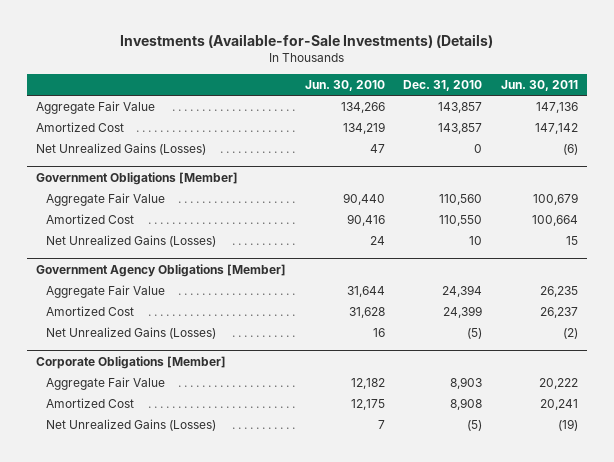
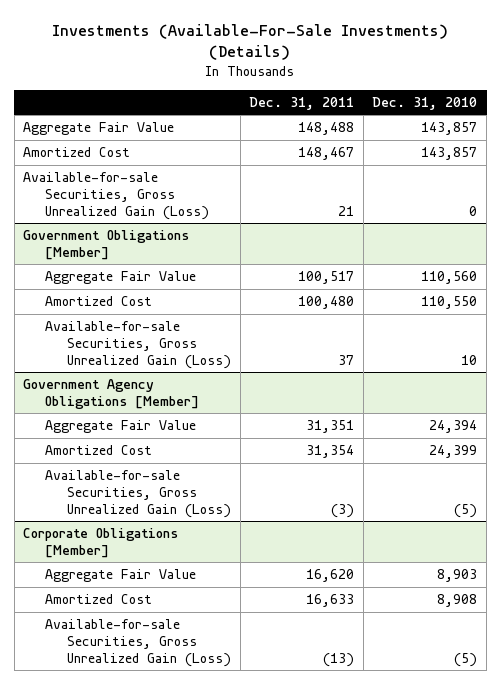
[120,33,494,48] Investments (Available-for-Sale Investments) (Details) -> [52,23,449,61] Investments (Available-For-Sale Investments) (Details)
[304,80,385,92] Jun. 30, 2010 -> none
[500,80,578,92] Jun. 30, 2011 -> none
none -> [249,96,355,110] Dec. 31, 2011
[36,142,207,155] Net Unrealized Gains (Losses) -> [23,172,210,220] Available-for-sale Securities, Gross Unrealized Gain (Loss)
[45,234,216,247] Net Unrealized Gains (Losses) -> [45,321,232,369] Available-for-sale Securities, Gross Unrealized Gain (Loss)
[45,326,216,339] Net Unrealized Gains (Losses) -> [45,470,232,518] Available-for-sale Securities, Gross Unrealized Gain (Loss)
[45,418,216,431] Net Unrealized Gains (Losses) -> [45,619,232,667] Available-for-sale Securities, Gross Unrealized Gain (Loss)

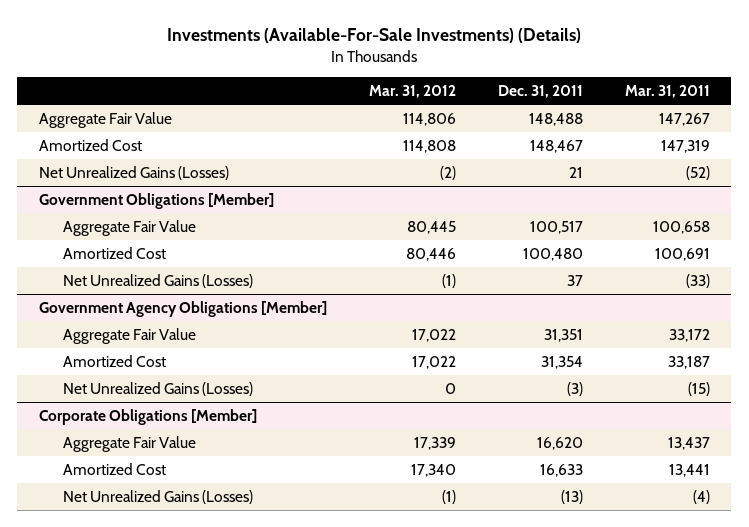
[372,96,478,110] Dec. 31, 2010 -> none
none -> [368,85,456,99] Mar. 31, 2012
none -> [624,85,710,99] Mar. 31, 2011
[23,172,210,220] Available-for-sale Securities, Gross Unrealized Gain (Loss) -> [38,165,229,180] Net Unrealized Gains (Losses)
[45,321,232,369] Available-for-sale Securities, Gross Unrealized Gain (Loss) -> [62,273,253,288] Net Unrealized Gains (Losses)
[45,470,232,518] Available-for-sale Securities, Gross Unrealized Gain (Loss) -> [62,381,253,396] Net Unrealized Gains (Losses)
[45,619,232,667] Available-for-sale Securities, Gross Unrealized Gain (Loss) -> [62,489,253,504] Net Unrealized Gains (Losses)

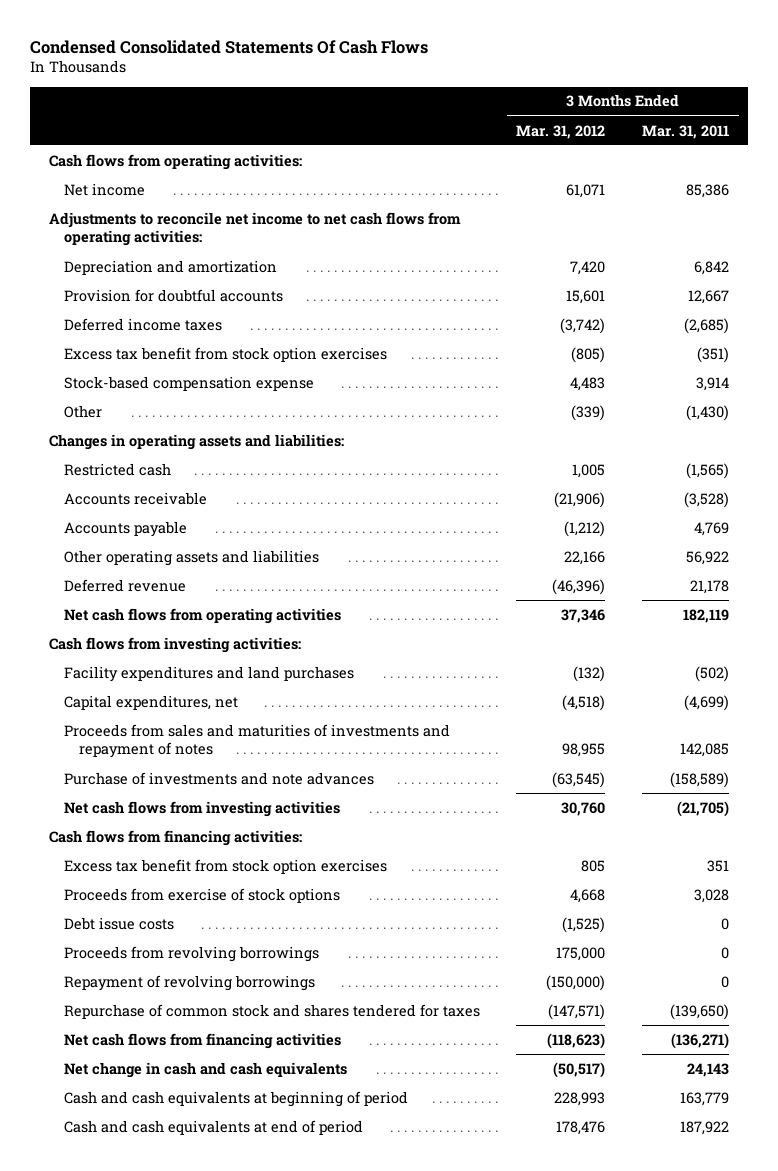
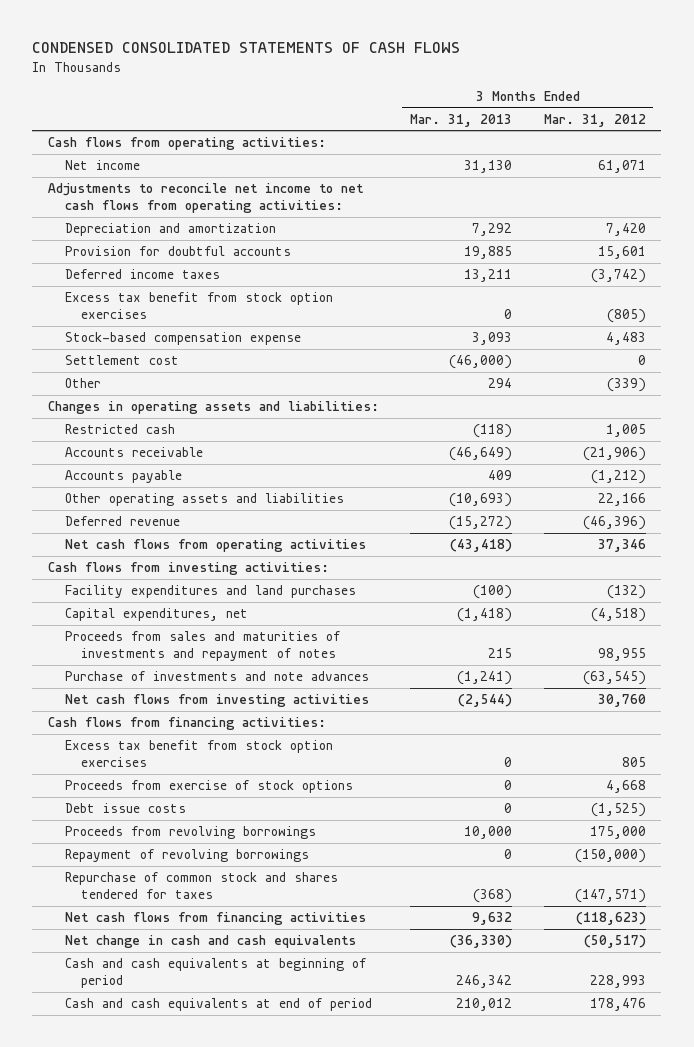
[30,39,429,54] Condensed Consolidated Statements Of Cash Flows -> [32,42,461,54] CONDENSED CONSOLIDATED STATEMENTS OF CASH FLOWS
[642,124,730,139] Mar. 31, 2011 -> none
none -> [410,113,513,127] Mar. 31, 2013
none -> [64,354,179,365] Settlement cost

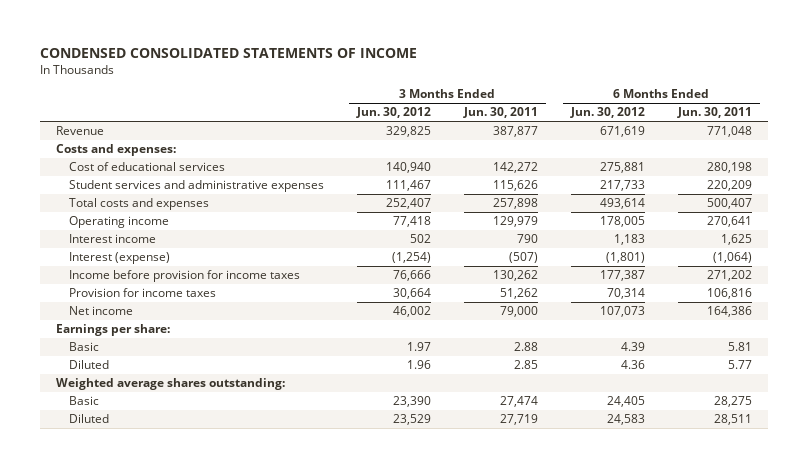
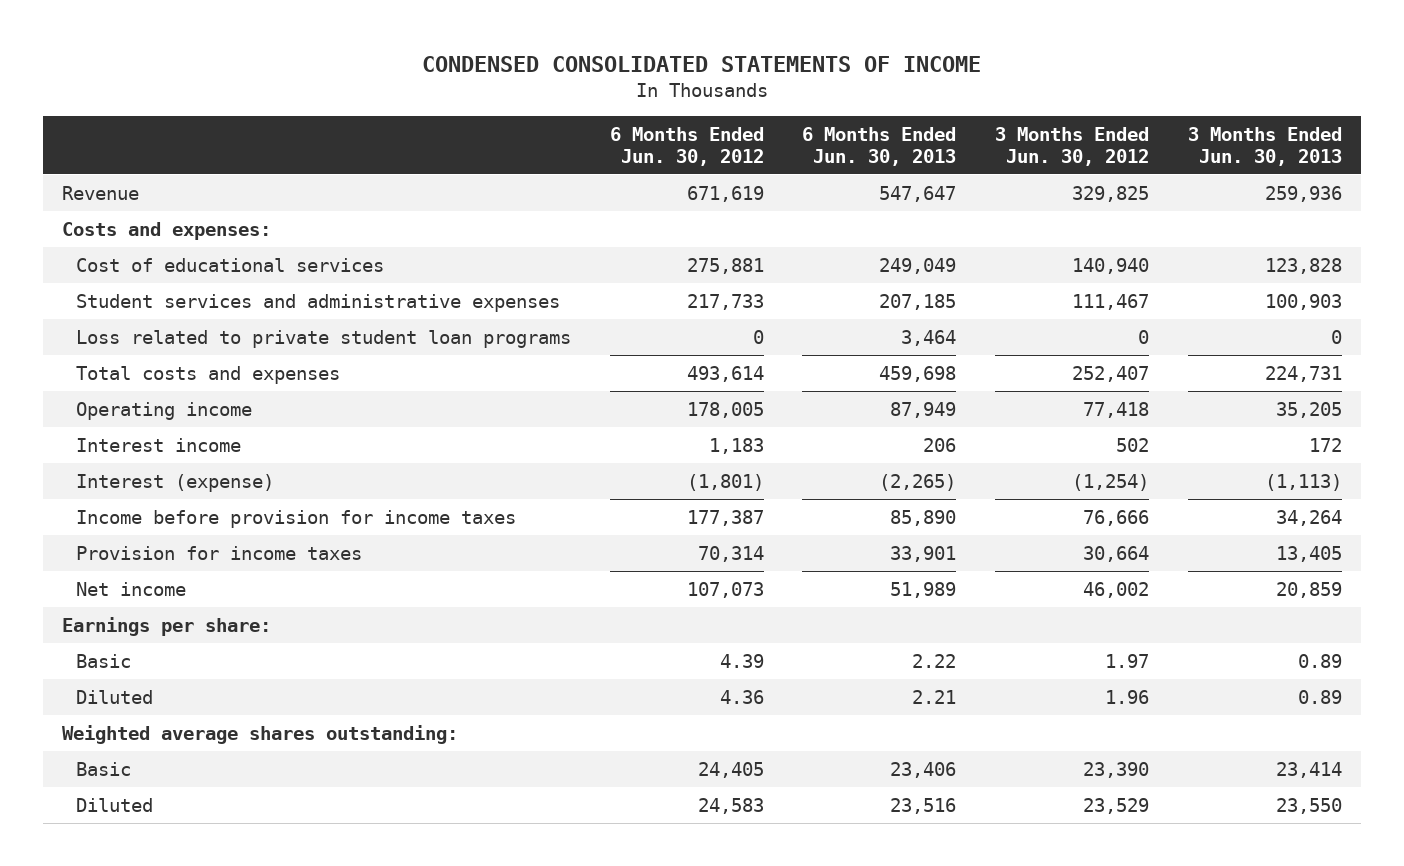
[462,107,538,119] Jun. 30, 2011 -> none
[676,107,752,119] Jun. 30, 2011 -> none
none -> [802,126,957,166] 6 Months Ended Jun. 30, 2013
none -> [1187,126,1342,166] 3 Months Ended Jun. 30, 2013
none -> [75,329,571,348] Loss related to private student loan programs

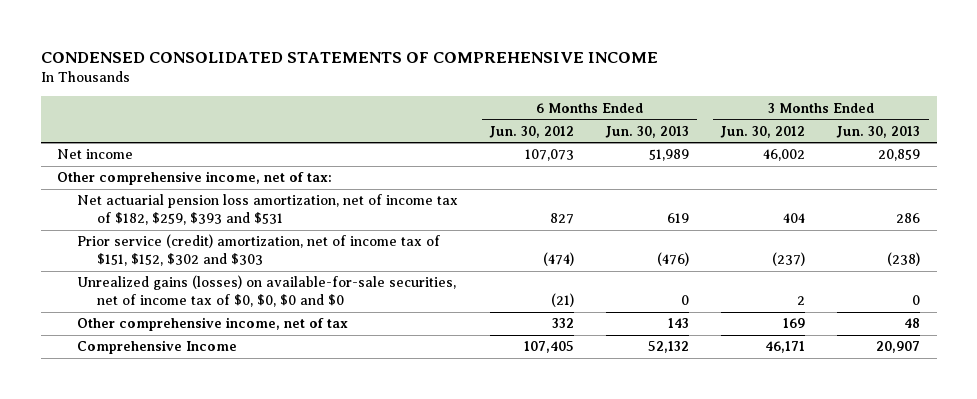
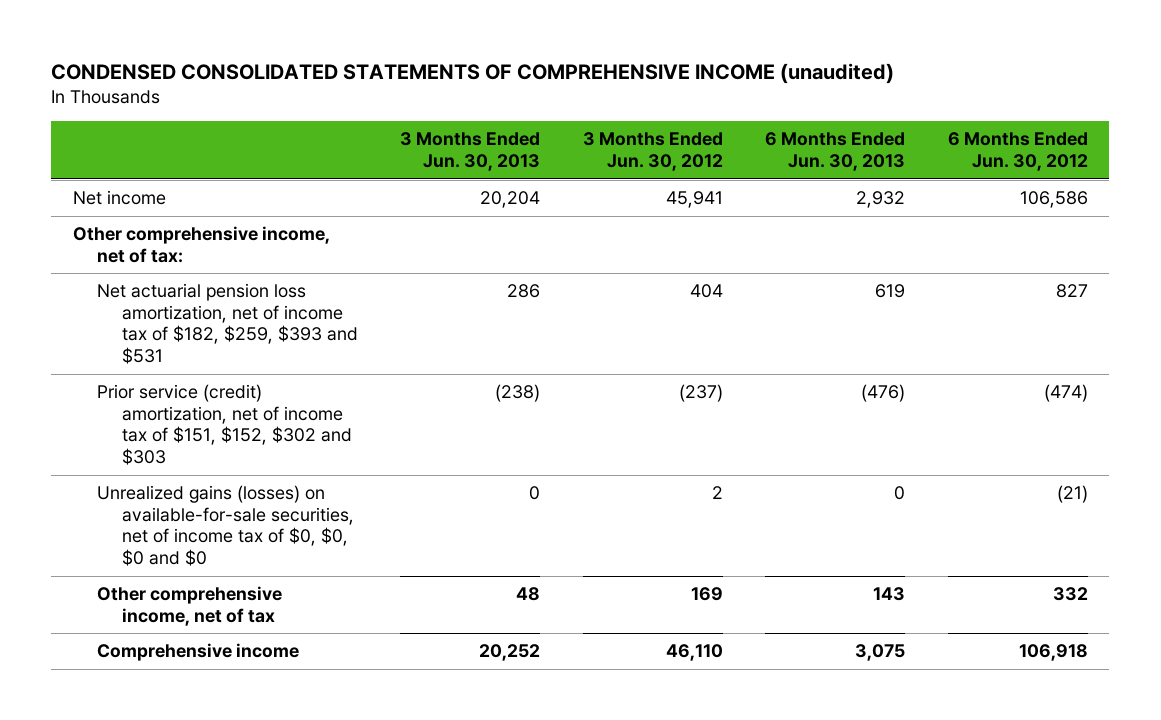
[40,51,658,63] CONDENSED CONSOLIDATED STATEMENTS OF COMPREHENSIVE INCOME -> [51,63,895,85] CONDENSED CONSOLIDATED STATEMENTS OF COMPREHENSIVE INCOME (unaudited)
[524,149,574,162] 107,073 -> [1020,191,1089,209] 106,586
[649,149,690,162] 51,989 -> [856,191,906,209] 2,932
[763,149,806,162] 46,002 -> [665,191,723,209] 45,941
[878,149,921,162] 20,859 -> [480,191,541,209] 20,204
[76,340,237,355] Comprehensive Income -> [97,643,300,662] Comprehensive income
[523,341,574,354] 107,405 -> [1019,644,1089,662] 106,918
[648,341,690,354] 52,132 -> [855,644,906,662] 3,075
[765,341,806,354] 46,171 -> [665,644,723,662] 46,110
[876,341,921,354] 20,907 -> [479,644,541,662] 20,252

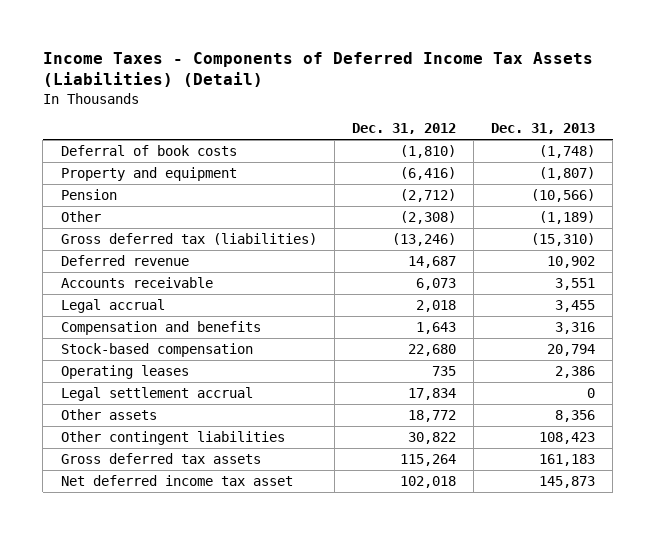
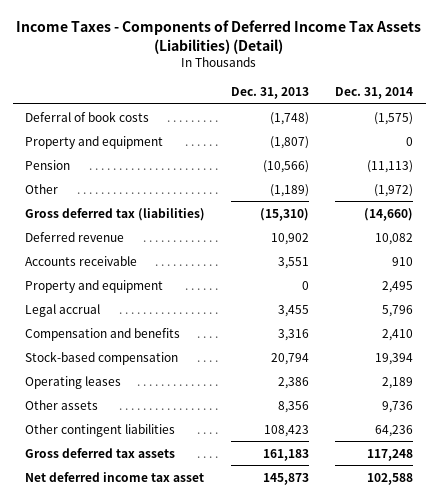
[351,123,456,135] Dec. 31, 2012 -> none
none -> [334,87,413,100] Dec. 31, 2014
none -> [25,279,164,293] Property and equipment
[60,386,253,401] Legal settlement accrual -> none

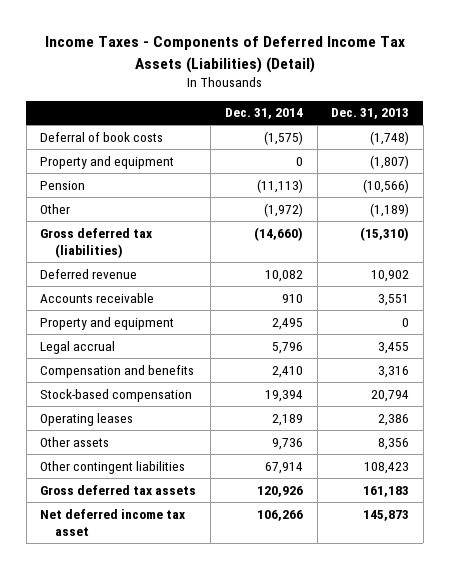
[374,424,413,437] 64,236 -> [264,461,303,474] 67,914
[366,448,413,461] 117,248 -> [256,485,303,497] 120,926
[366,472,413,485] 102,588 -> [256,509,303,521] 106,266

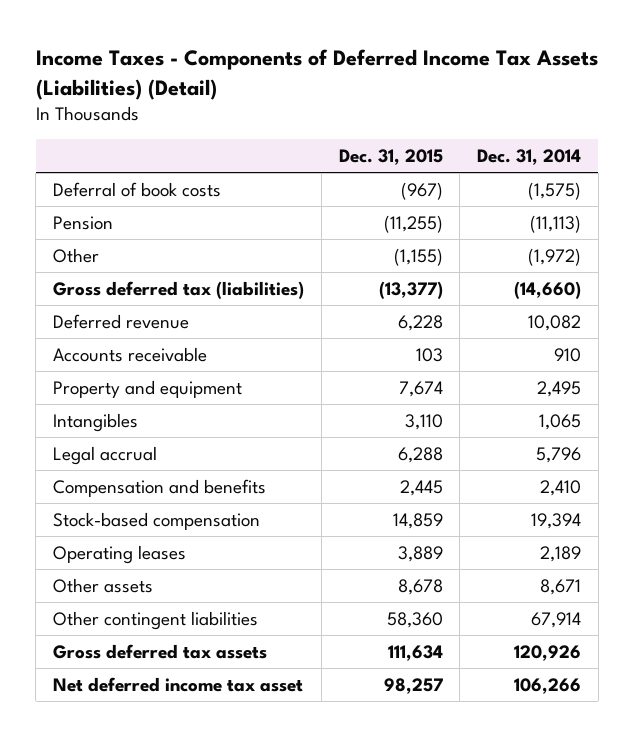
[331,108,410,120] Dec. 31, 2013 -> none
none -> [338,148,443,165] Dec. 31, 2015
[40,155,175,169] Property and equipment -> none
none -> [52,412,138,432] Intangibles
[271,437,303,450] 9,736 -> [540,578,582,595] 8,671

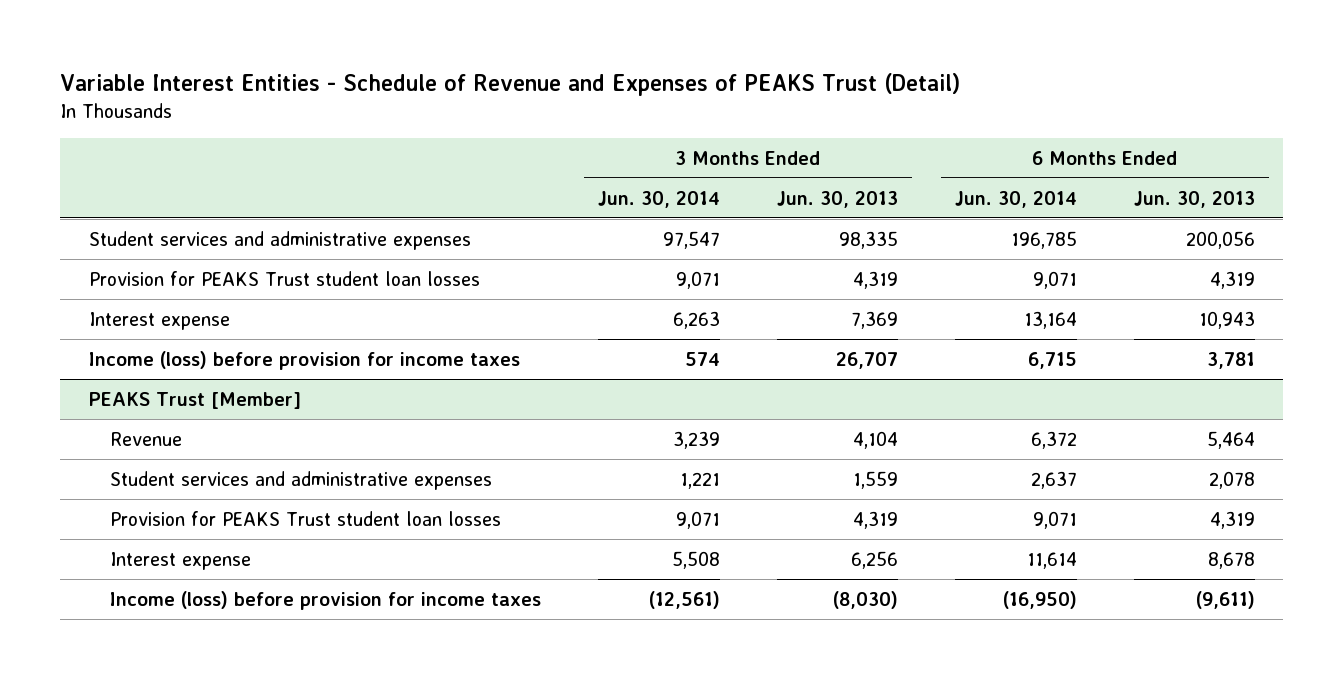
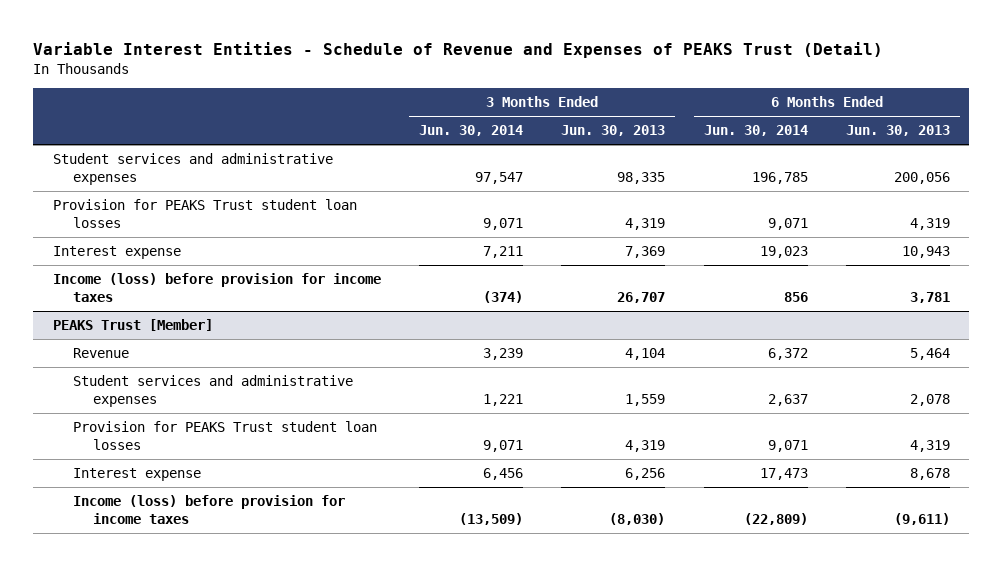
[673,310,721,329] 6,263 -> [483,246,524,259] 7,211
[1023,310,1077,329] 13,164 -> [759,246,808,259] 19,023
[685,351,721,366] 574 -> [483,291,524,304] (374)
[1027,351,1077,369] 6,715 -> [783,292,808,303] 856
[672,550,721,569] 5,508 -> [483,468,524,481] 6,456
[1026,551,1077,569] 11,614 -> [759,468,808,481] 17,473
[649,590,721,609] (12,561) -> [459,513,524,526] (13,509)
[1002,590,1077,609] (16,950) -> [743,513,808,526] (22,809)

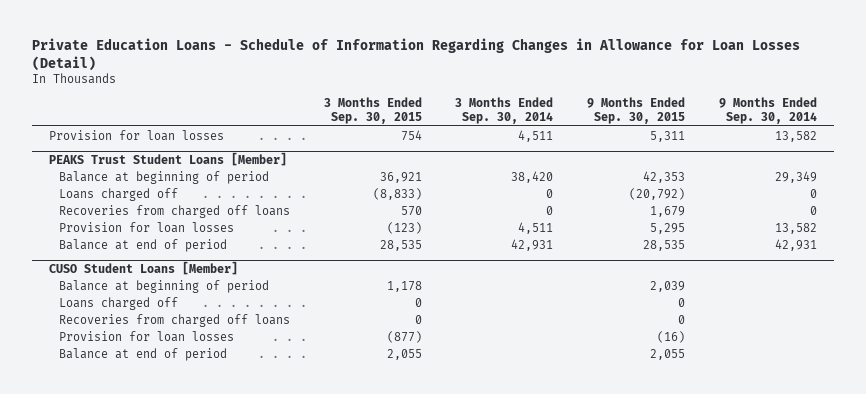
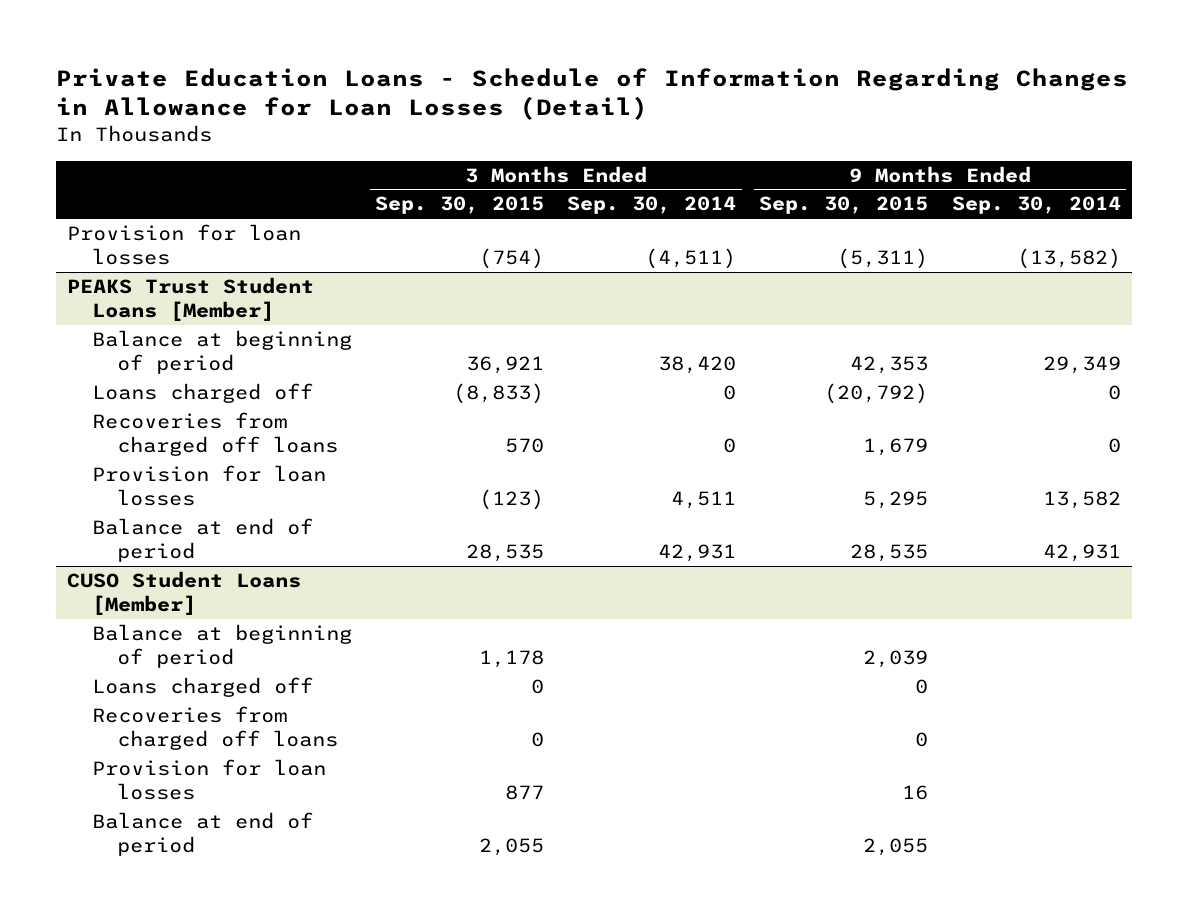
[400,129,422,141] 754 -> [479,247,545,269] (754)
[518,129,554,142] 4,511 -> [645,247,737,269] (4,511)
[650,130,686,142] 5,311 -> [837,247,929,269] (5,311)
[774,130,817,142] 13,582 -> [1016,247,1121,269] (13,582)
[386,330,422,343] (877) -> [505,784,545,800] 877
[657,330,686,343] (16) -> [902,784,929,800] 16

